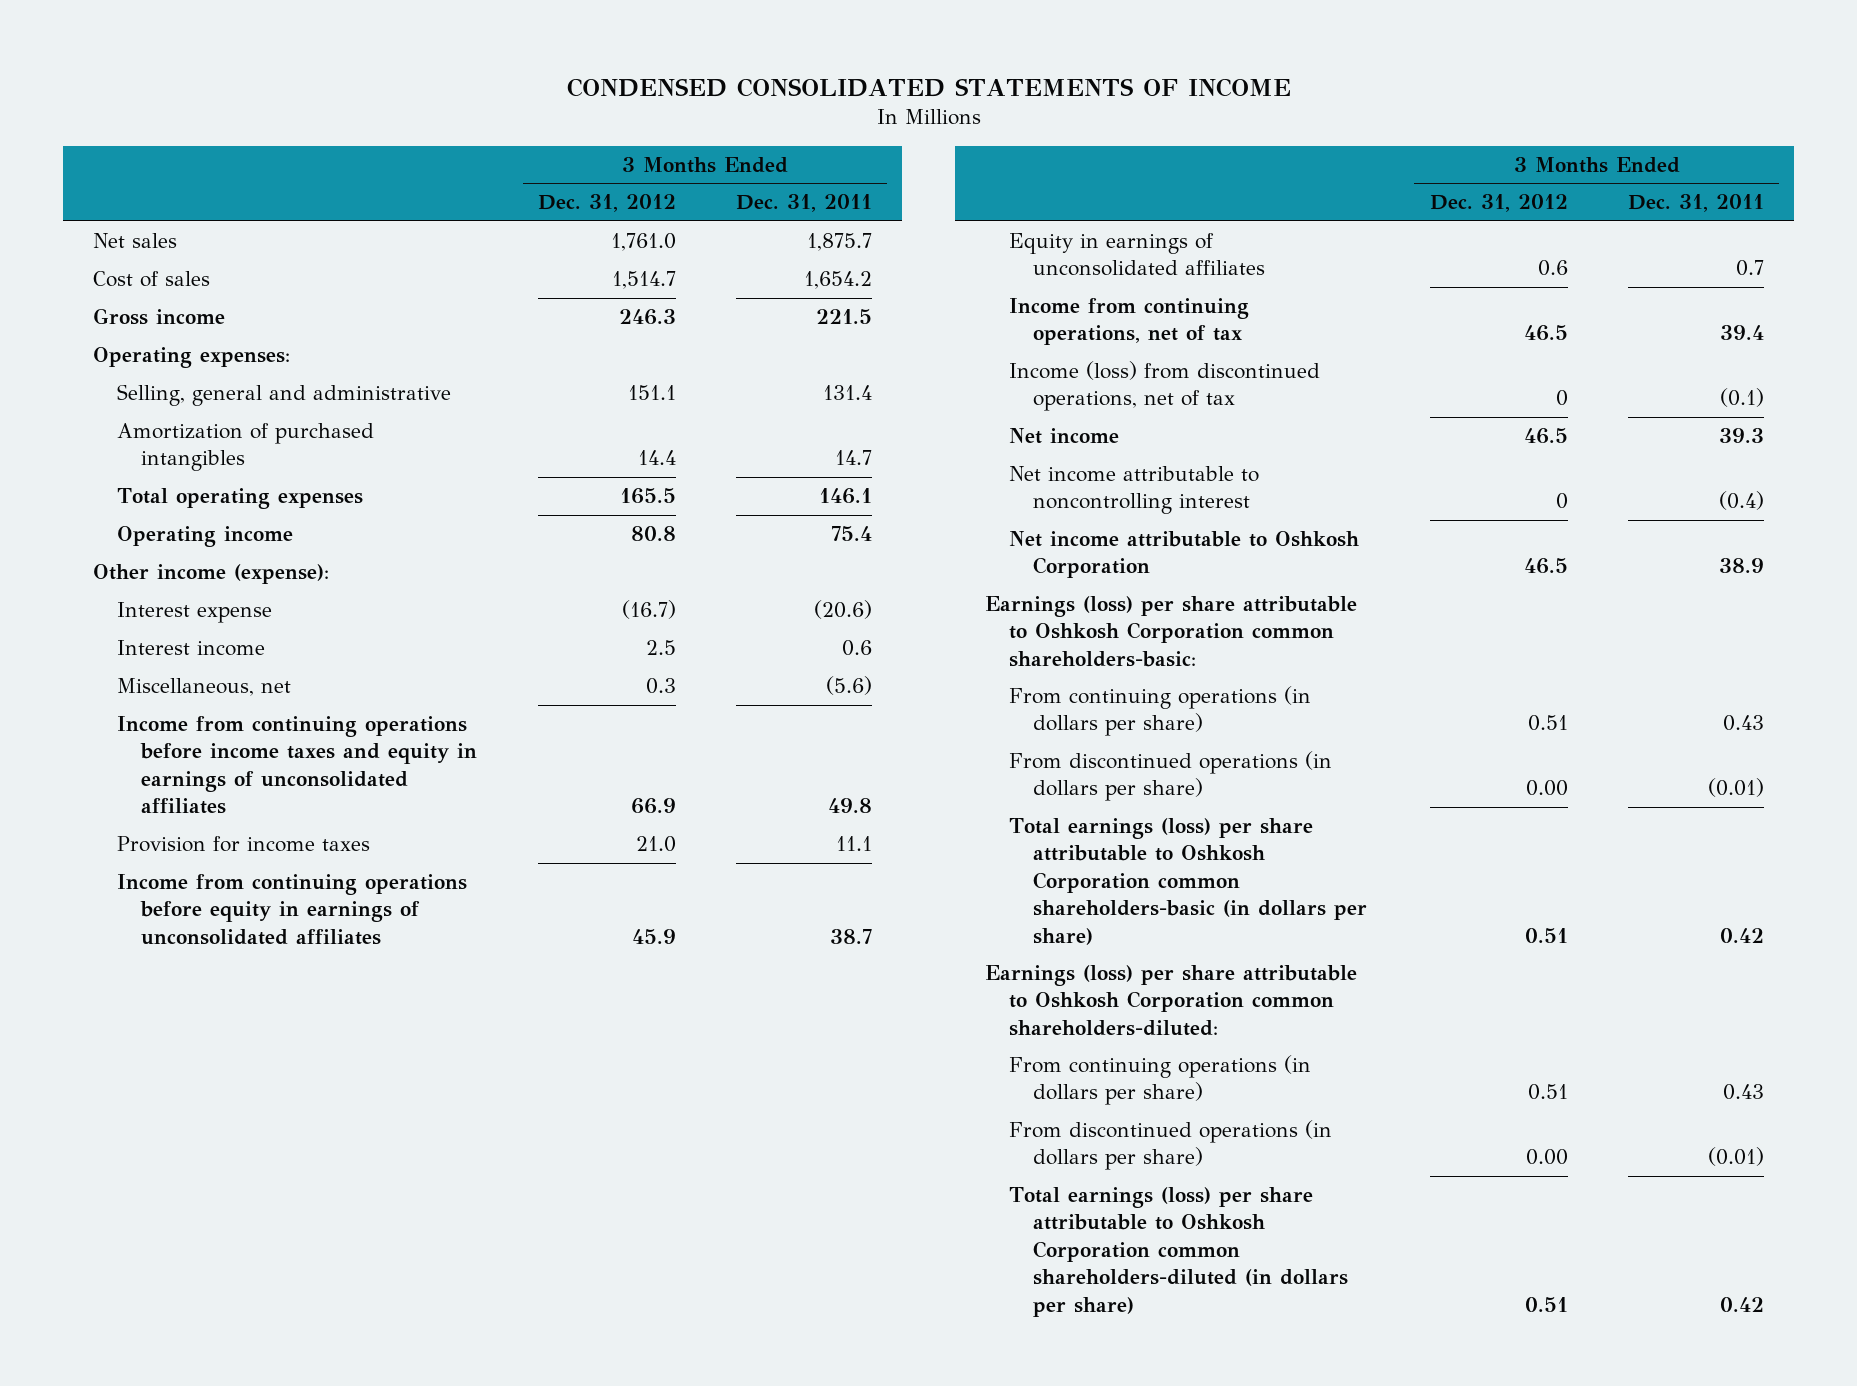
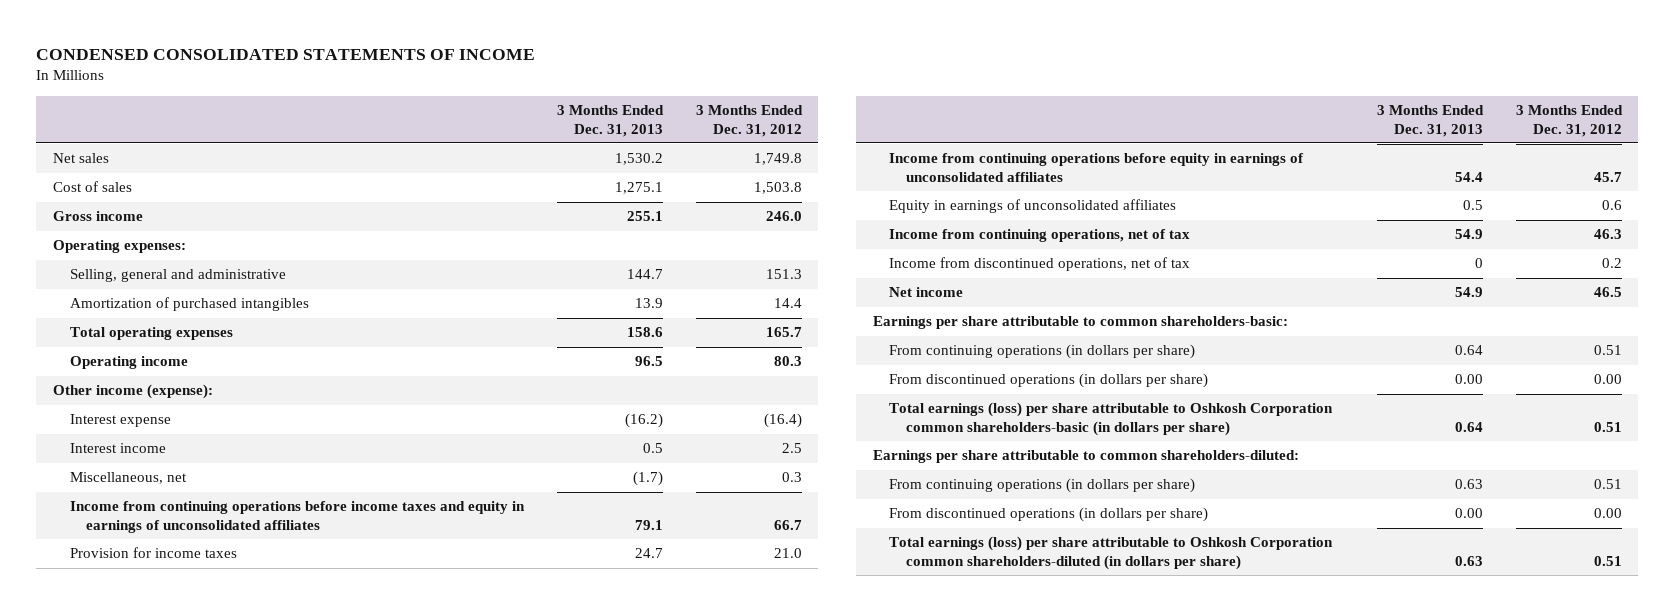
[736,194,873,213] Dec. 31, 2011 -> none
none -> [556,104,664,137] 3 Months Ended Dec. 31, 2013
[610,233,676,252] 1,761.0 -> [753,153,802,166] 1,749.8
[611,271,676,290] 1,514.7 -> [753,182,802,195] 1,503.8
[618,309,676,326] 246.3 -> [765,211,802,222] 246.0
[627,385,676,401] 151.1 -> [765,269,802,280] 151.3
[619,488,676,505] 165.5 -> [765,327,802,338] 165.7
[630,526,676,542] 80.8 -> [773,356,802,367] 80.3
[621,600,676,620] (16.7) -> [763,413,802,429] (16.4)
[630,798,676,815] 66.9 -> [773,519,802,530] 66.7
[631,928,676,944] 45.9 -> [1593,171,1622,182] 45.7
[1523,325,1568,342] 46.5 -> [1593,229,1622,240] 46.3
[1009,361,1321,412] Income (loss) from discontinued operations, net of tax -> [889,257,1191,272] Income from discontinued operations, net of tax
[1555,390,1568,407] 0 -> [1601,258,1622,269] 0.2
[1009,466,1260,515] Net income attributable to noncontrolling interest -> none
[1009,531,1360,579] Net income attributable to Oshkosh Corporation -> none
[985,596,1358,667] Earnings (loss) per share attributable to Oshkosh Corporation common shareholders-basic: -> [872,316,1288,330] Earnings per share attributable to common shareholders-basic:
[985,965,1358,1036] Earnings (loss) per share attributable to Oshkosh Corporation common shareholders-diluted: -> [872,450,1299,464] Earnings per share attributable to common shareholders-diluted:

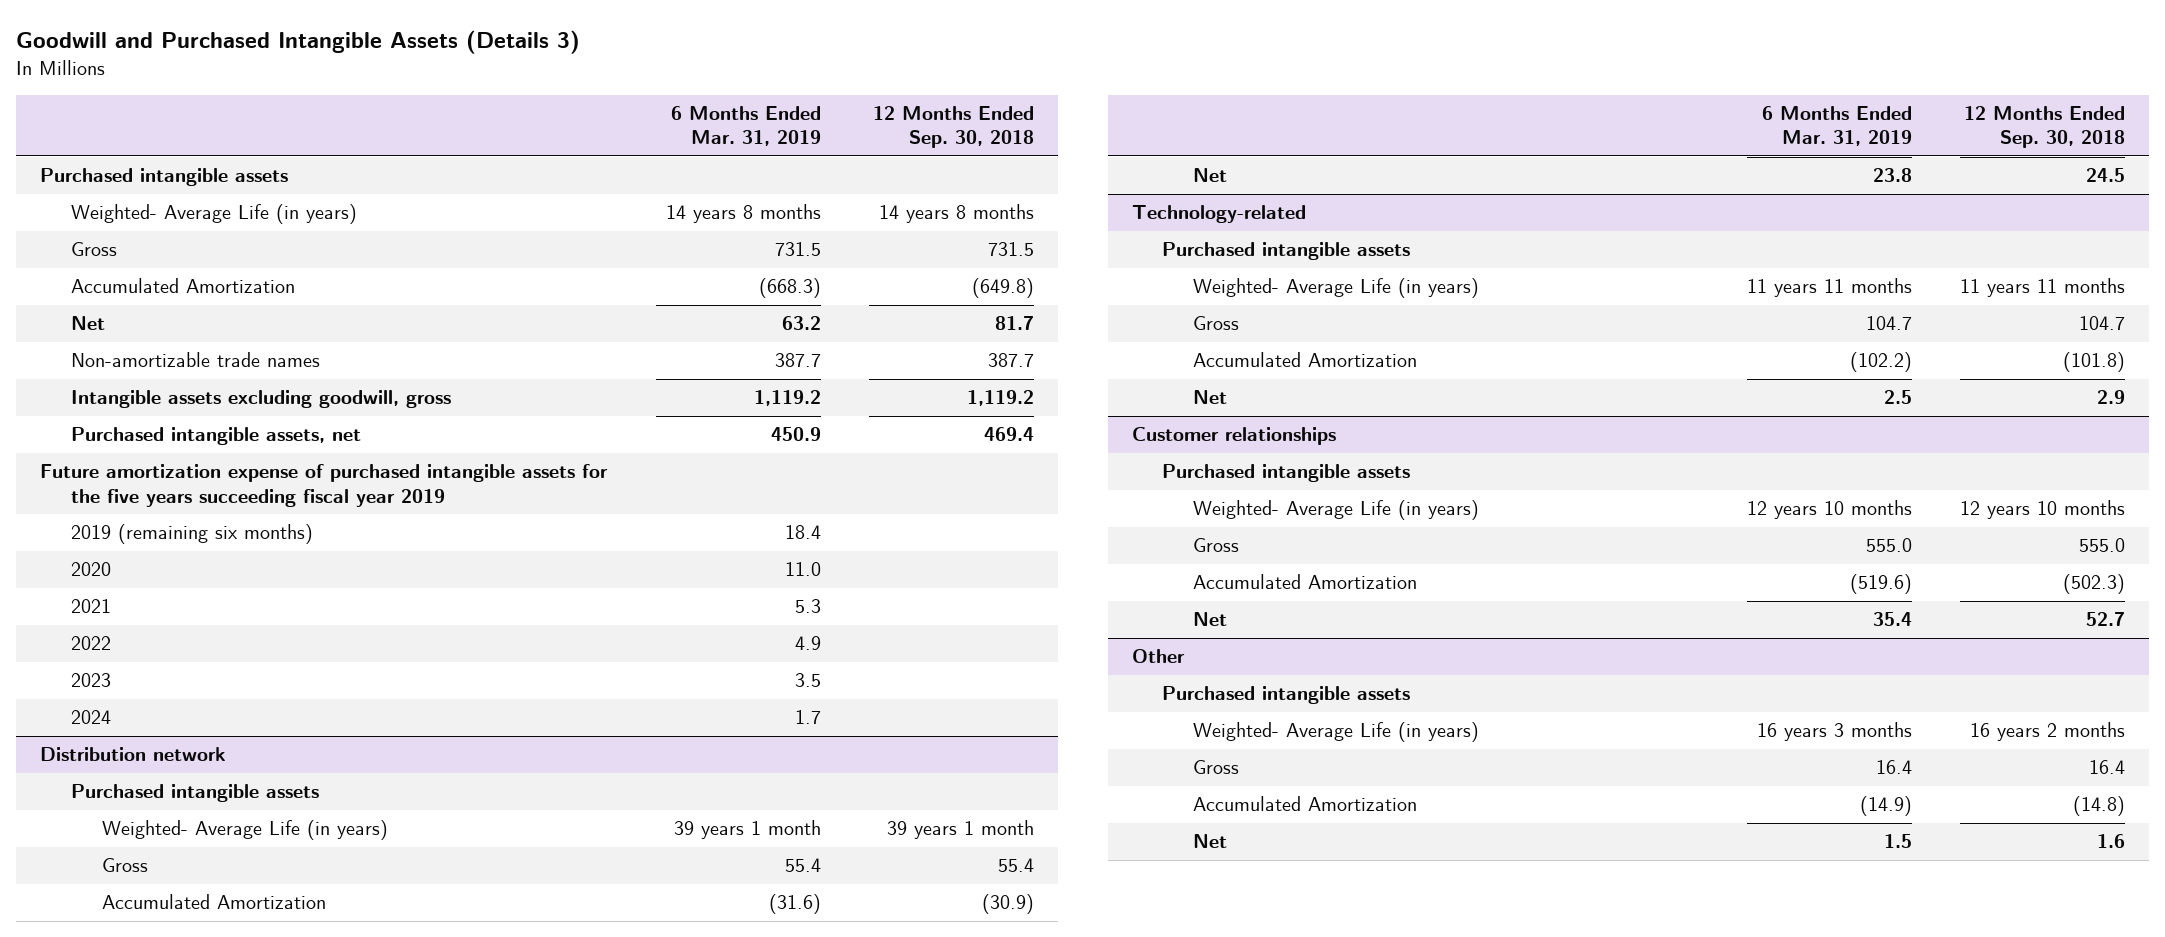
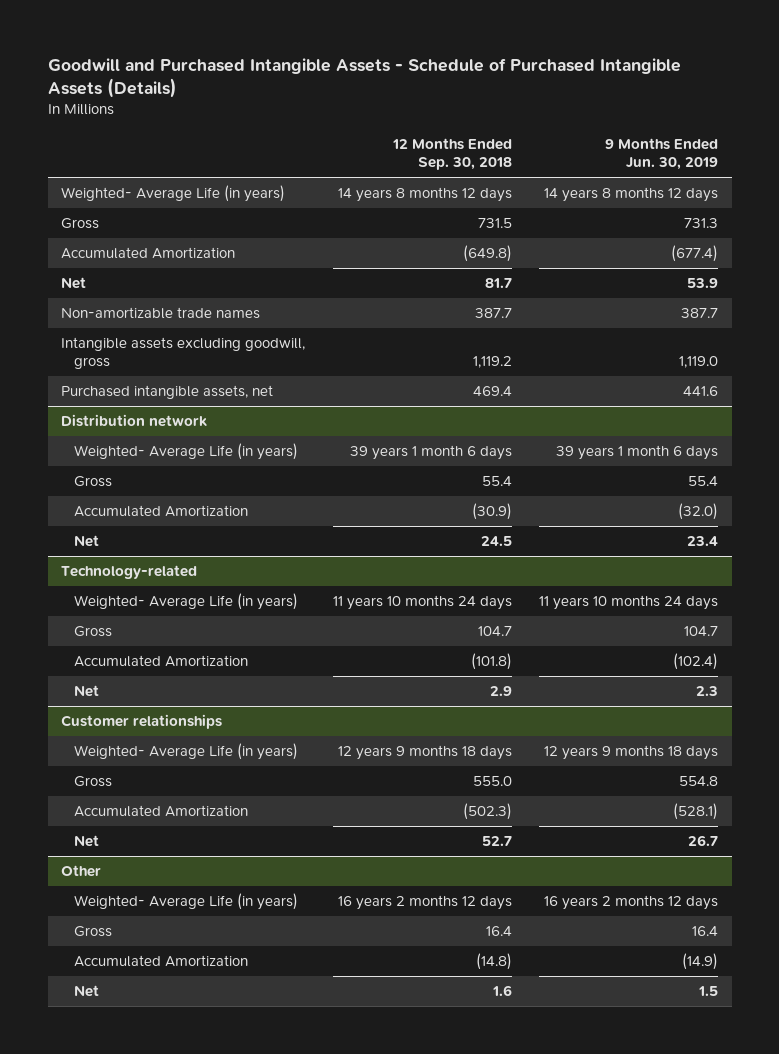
[16,29,581,54] Goodwill and Purchased Intangible Assets (Details 3) -> [47,57,681,99] Goodwill and Purchased Intangible Assets - Schedule of Purchased Intangible Assets (Details)
[670,106,821,147] 6 Months Ended Mar. 31, 2019 -> none
none -> [605,138,719,171] 9 Months Ended Jun. 30, 2019
[40,168,289,187] Purchased intangible assets -> none
[878,204,1034,224] 14 years 8 months -> [337,186,512,202] 14 years 8 months 12 days
[40,464,609,507] Future amortization expense of purchased intangible assets for the five years succeeding fiscal year 2019 -> none
[71,524,314,545] 2019 (remaining six months) -> none
[71,562,112,577] 2020 -> none
[71,599,112,614] 2021 -> none
[71,636,112,651] 2022 -> none
[71,673,112,688] 2023 -> none
[71,710,112,725] 2024 -> none
[71,784,320,803] Purchased intangible assets -> none
[886,820,1034,840] 39 years 1 month -> [349,444,512,460] 39 years 1 month 6 days
[1162,242,1411,261] Purchased intangible assets -> none
[1959,278,2125,298] 11 years 11 months -> [332,594,512,610] 11 years 10 months 24 days
[1162,464,1411,483] Purchased intangible assets -> none
[1959,500,2125,520] 12 years 10 months -> [337,744,512,760] 12 years 9 months 18 days
[1162,686,1411,705] Purchased intangible assets -> none
[1969,722,2125,742] 16 years 2 months -> [337,894,512,910] 16 years 2 months 12 days

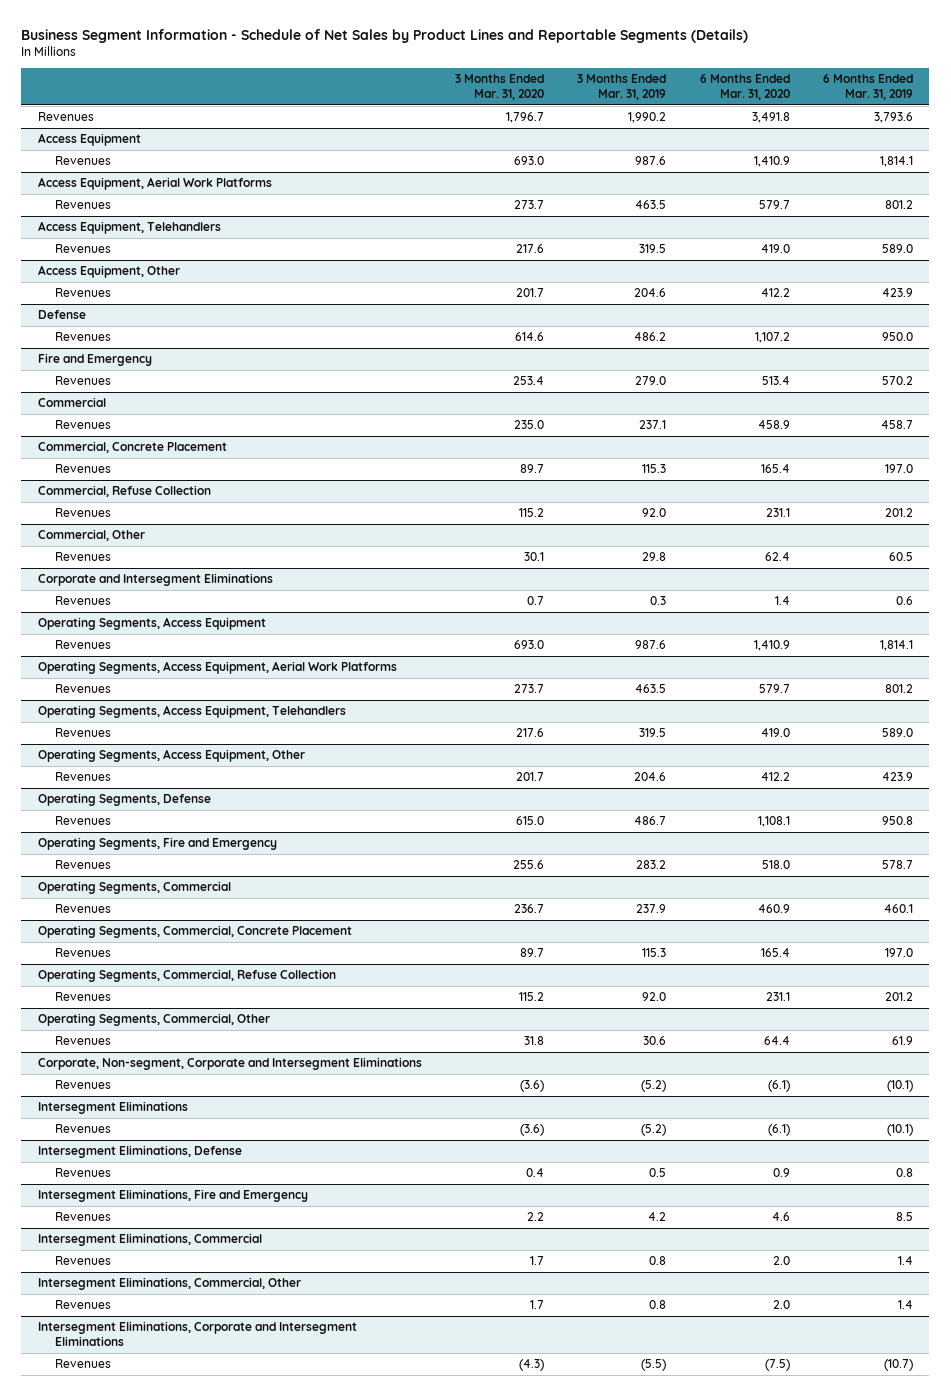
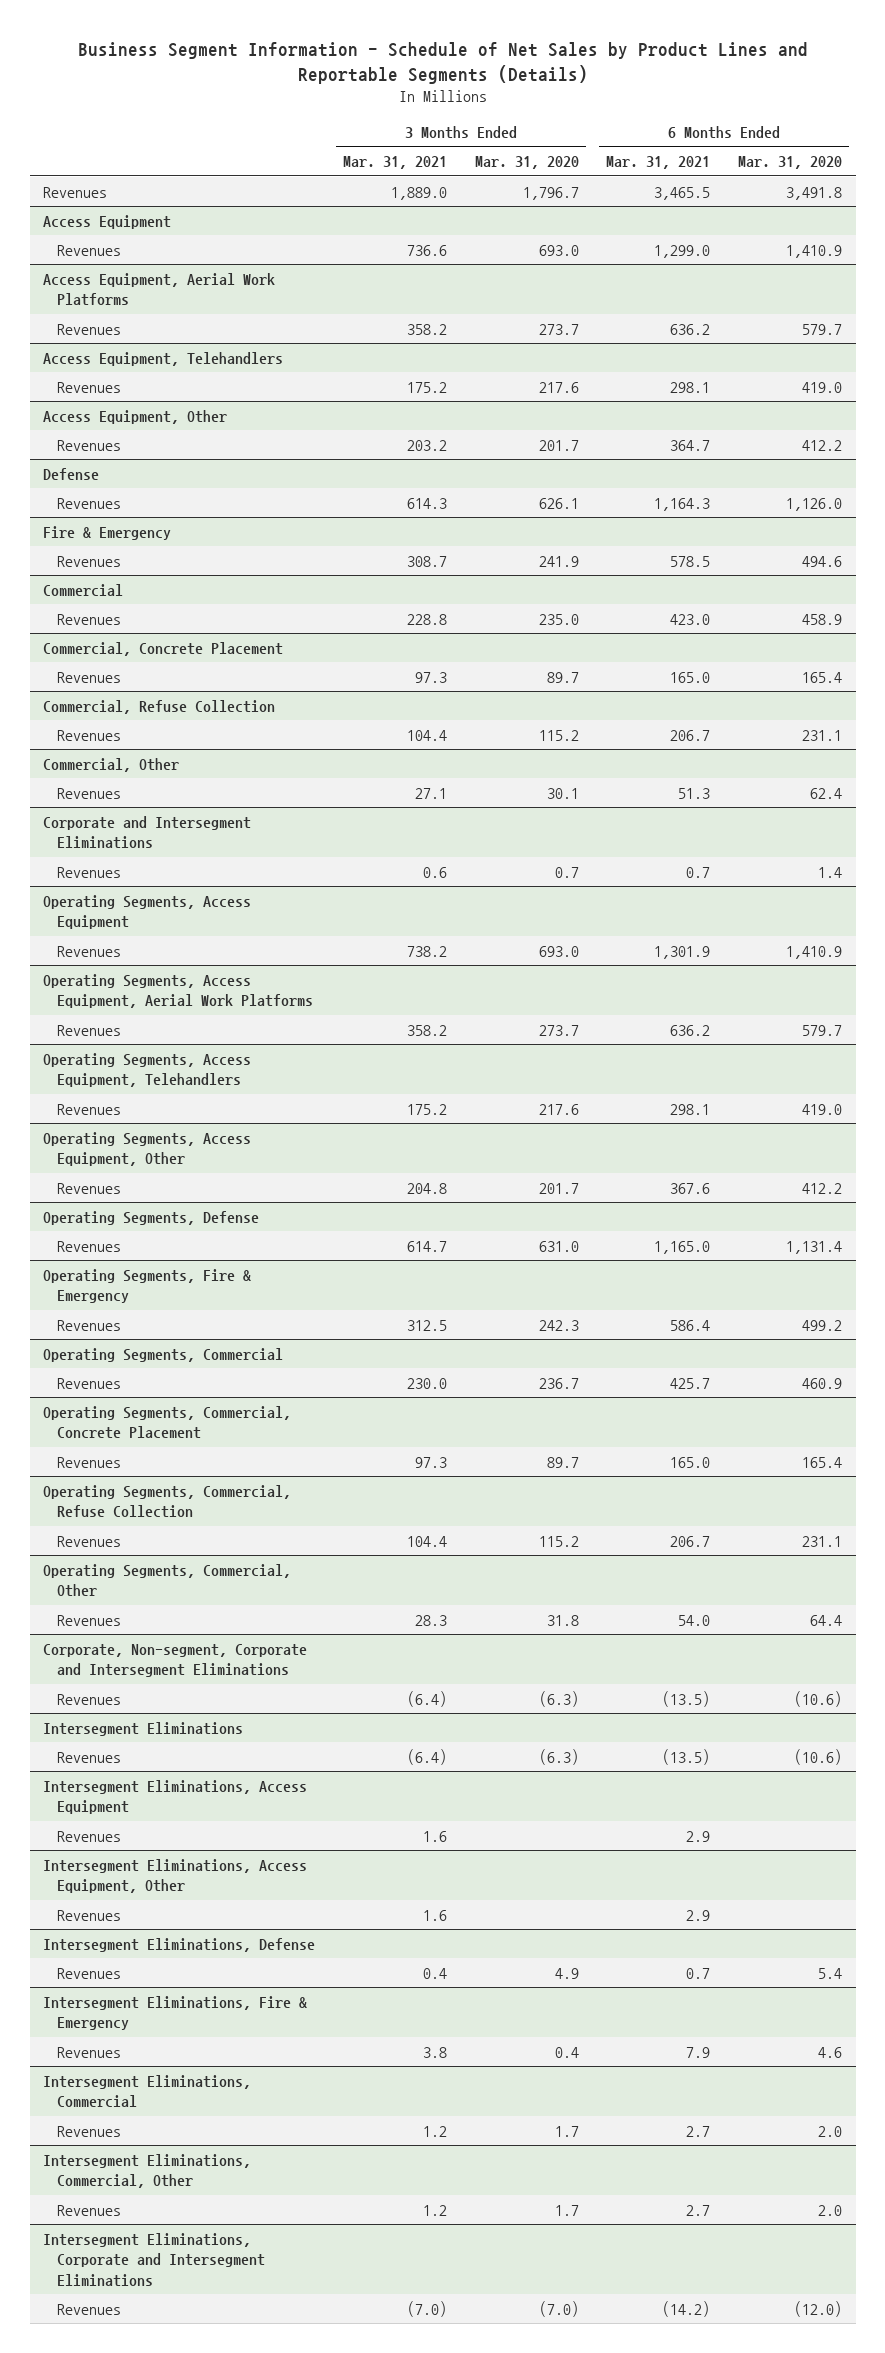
[577,74,667,100] 3 Months Ended Mar. 31, 2019 -> none
[822,74,913,100] 6 Months Ended Mar. 31, 2019 -> none
none -> [343,156,448,170] Mar. 31, 2021
none -> [606,156,711,170] Mar. 31, 2021
[514,332,544,342] 614.6 -> [538,497,579,509] 626.1
[754,332,790,344] 1,107.2 -> [785,497,842,511] 1,126.0
[37,353,152,367] Fire and Emergency -> [43,525,172,540] Fire & Emergency
[512,376,544,386] 253.4 -> [538,555,579,567] 241.9
[761,376,790,386] 513.4 -> [801,555,842,567] 494.6
[515,816,544,826] 615.0 -> [538,1240,579,1252] 631.0
[757,816,790,828] 1,108.1 -> [785,1240,842,1254] 1,131.4
[37,837,277,851] Operating Segments, Fire and Emergency -> [43,1268,252,1304] Operating Segments, Fire & Emergency
[512,860,544,870] 255.6 -> [538,1319,579,1331] 242.3
[761,860,790,870] 518.0 -> [801,1319,842,1331] 499.2
[519,1080,544,1093] (3.6) -> [538,1690,579,1707] (6.3)
[767,1080,790,1093] (6.1) -> [793,1690,842,1707] (10.6)
[519,1124,544,1137] (3.6) -> [538,1748,579,1765] (6.3)
[767,1124,790,1137] (6.1) -> [793,1748,842,1765] (10.6)
none -> [43,1779,308,1815] Intersegment Eliminations, Access Equipment
none -> [57,1830,122,1842] Revenues
none -> [43,1858,308,1894] Intersegment Eliminations, Access Equipment, Other
none -> [57,1909,122,1921] Revenues
[525,1168,544,1178] 0.4 -> [554,1967,579,1979] 4.9
[772,1168,790,1178] 0.9 -> [817,1967,842,1979] 5.4
[37,1189,308,1203] Intersegment Eliminations, Fire and Emergency -> [43,1995,308,2031] Intersegment Eliminations, Fire & Emergency
[526,1212,544,1222] 2.2 -> [554,2046,579,2058] 0.4
[518,1359,544,1372] (4.3) -> [538,2300,579,2317] (7.0)
[764,1359,790,1372] (7.5) -> [793,2300,842,2317] (12.0)

